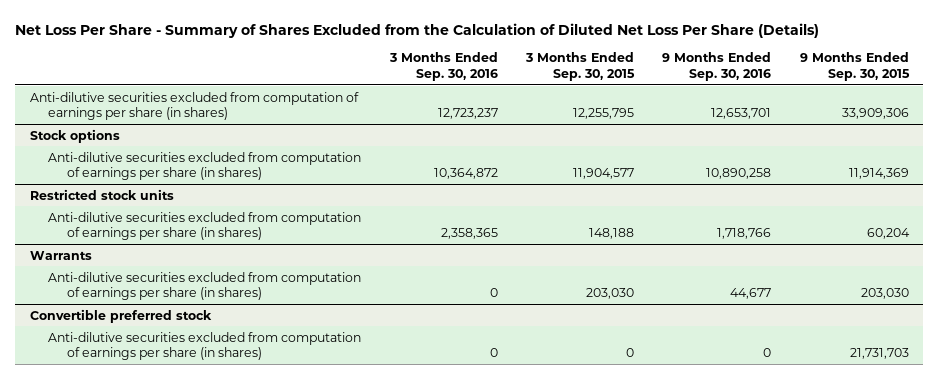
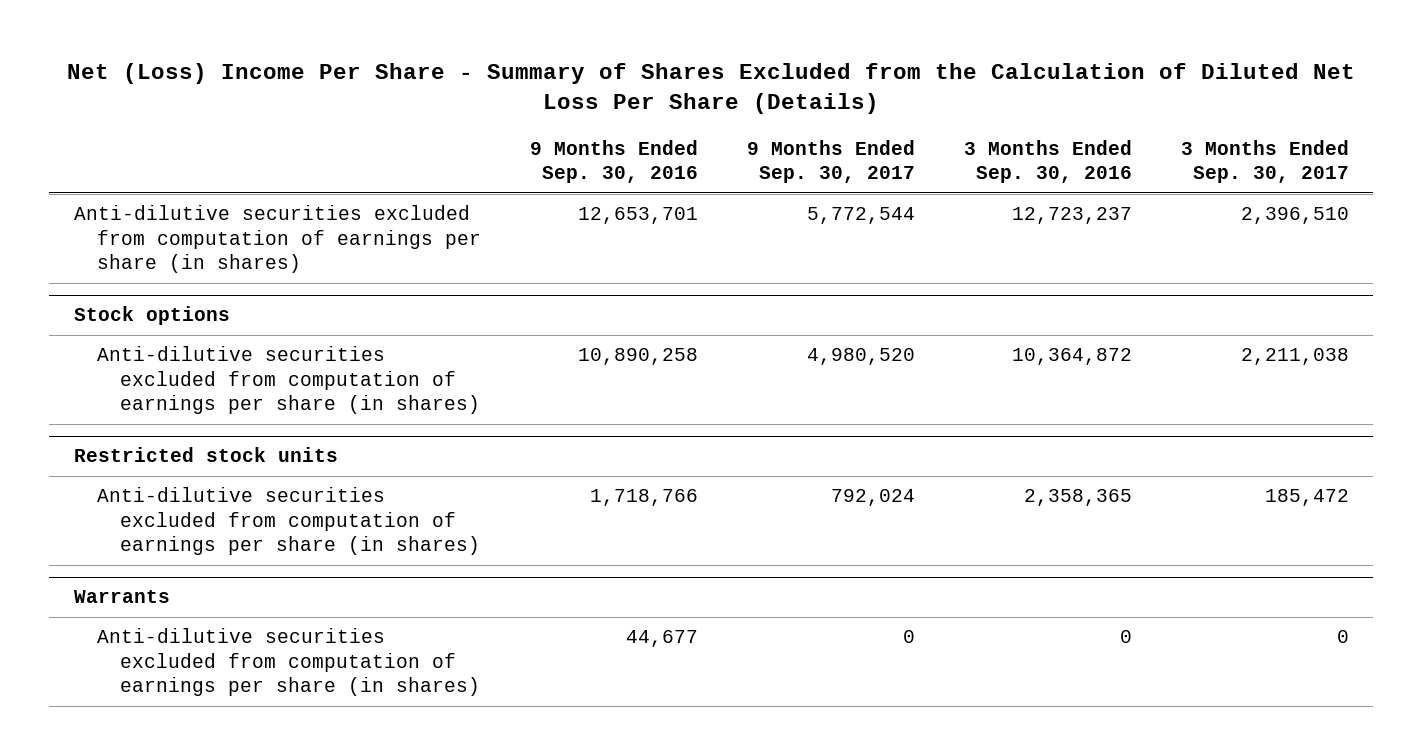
[15,22,820,38] Net Loss Per Share - Summary of Shares Excluded from the Calculation of Diluted Net Loss Per Share (Details) -> [67,63,1356,115] Net (Loss) Income Per Share - Summary of Shares Excluded from the Calculation of Diluted Net Loss Per Share (Details)
[524,52,635,82] 3 Months Ended Sep. 30, 2015 -> none
[799,52,910,82] 9 Months Ended Sep. 30, 2015 -> none
none -> [746,139,915,184] 9 Months Ended Sep. 30, 2017
none -> [1180,139,1349,184] 3 Months Ended Sep. 30, 2017
[29,308,212,323] Convertible preferred stock -> none
[48,331,362,361] Anti-dilutive securities excluded from computation of earnings per share (in shares) -> none

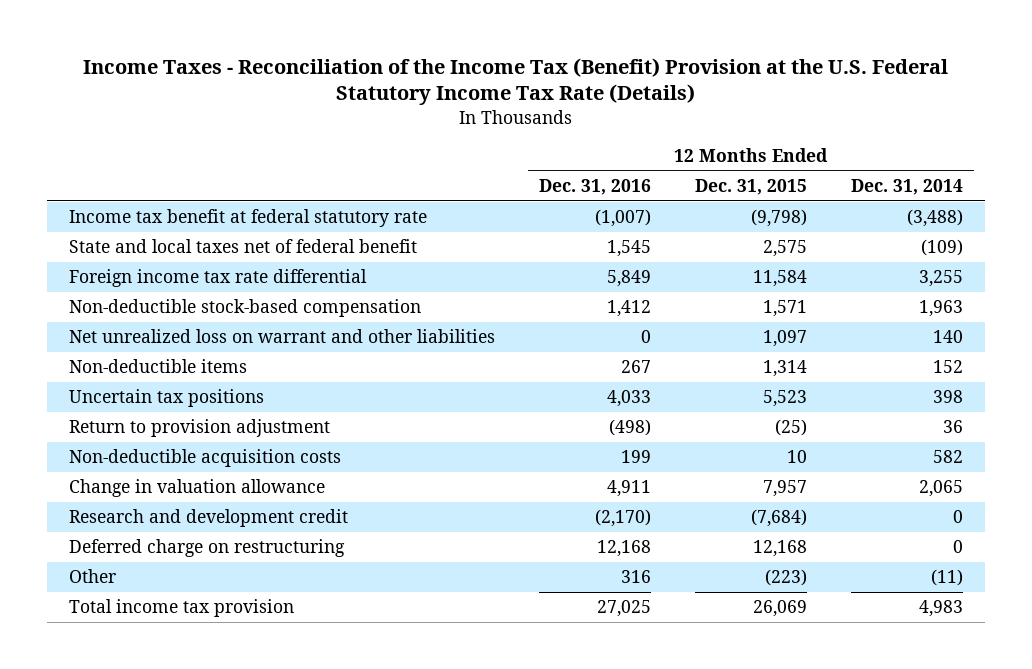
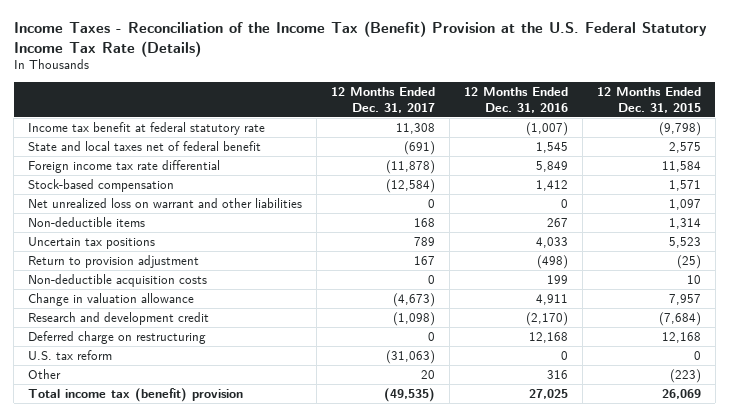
[851,178,964,195] Dec. 31, 2014 -> none
none -> [331,86,436,113] 12 Months Ended Dec. 31, 2017
[68,299,421,318] Non-deductible stock-based compensation -> [28,178,175,192] Stock-based compensation
none -> [28,349,113,360] U.S. tax reform
[68,599,294,618] Total income tax provision -> [28,387,244,402] Total income tax (benefit) provision

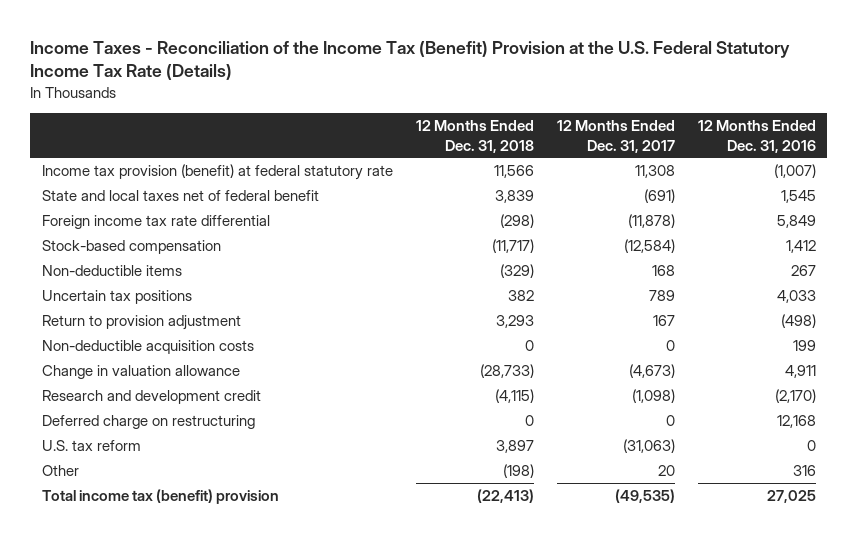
[596,86,701,113] 12 Months Ended Dec. 31, 2015 -> none
none -> [415,120,534,153] 12 Months Ended Dec. 31, 2018
[28,121,266,135] Income tax benefit at federal statutory rate -> [41,163,393,180] Income tax provision (benefit) at federal statutory rate
[28,197,303,208] Net unrealized loss on warrant and other liabilities -> none

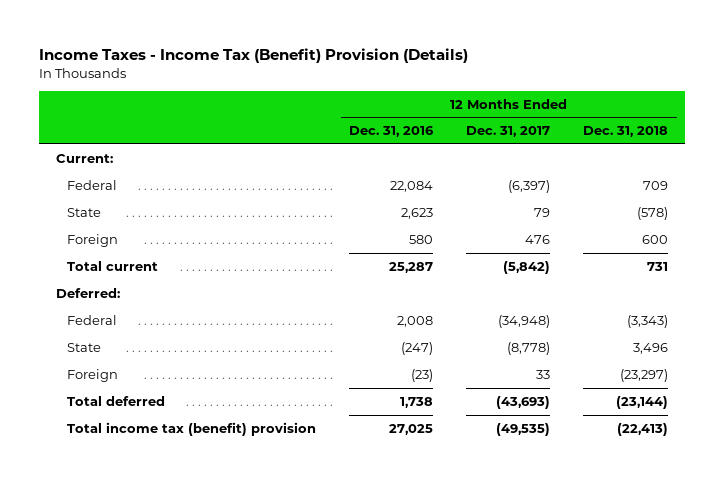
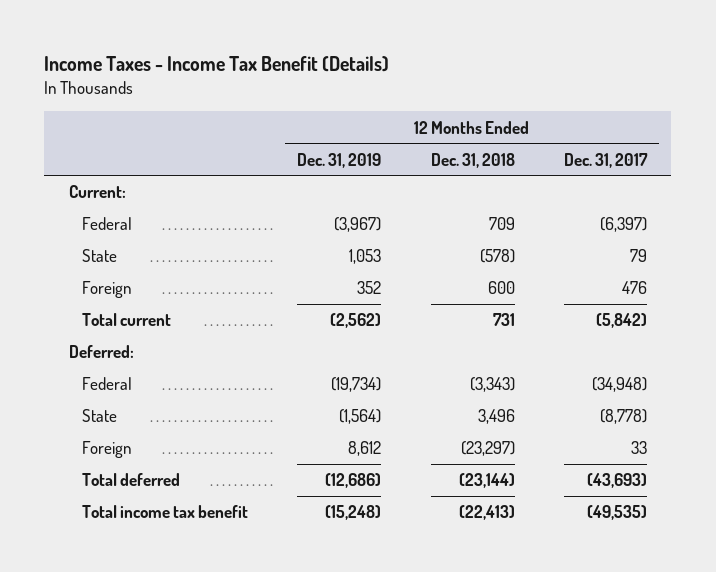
[39,47,469,63] Income Taxes - Income Tax (Benefit) Provision (Details) -> [44,55,390,72] Income Taxes - Income Tax Benefit (Details)
[349,126,435,138] Dec. 31, 2016 -> none
none -> [297,152,382,168] Dec. 31, 2019
[67,421,317,436] Total income tax (benefit) provision -> [82,505,249,519] Total income tax benefit

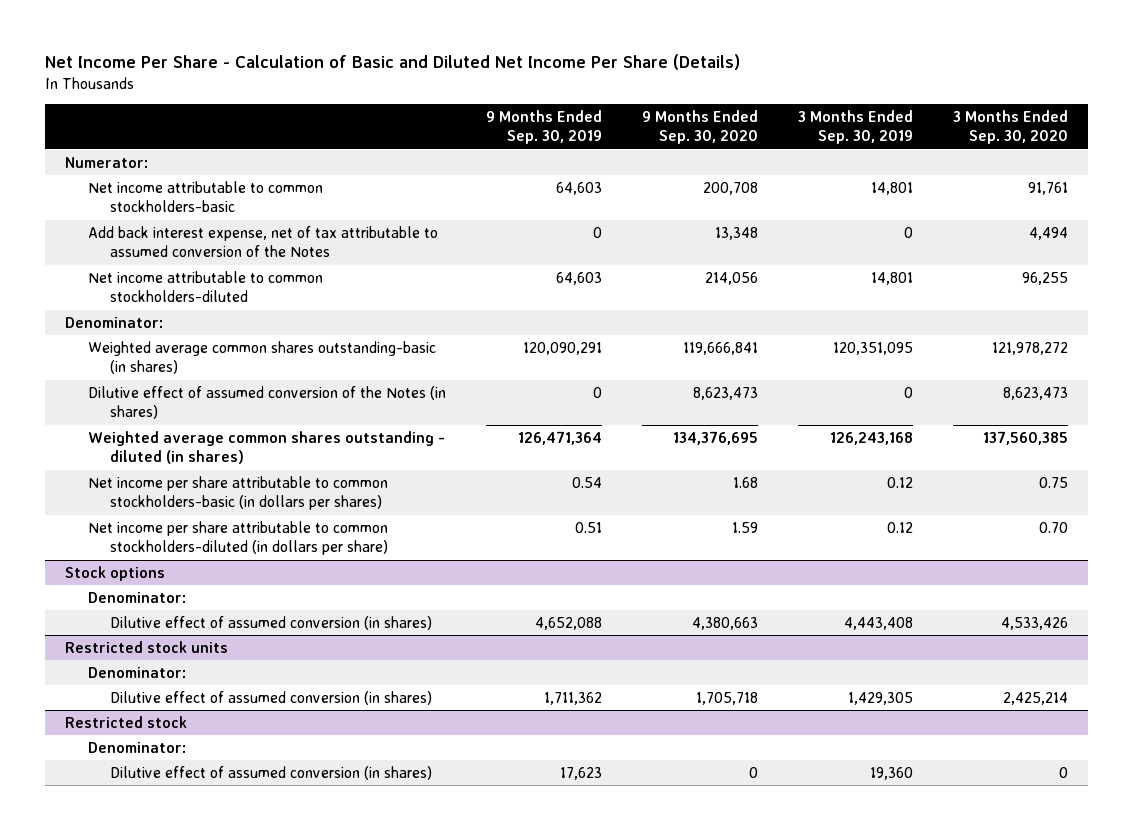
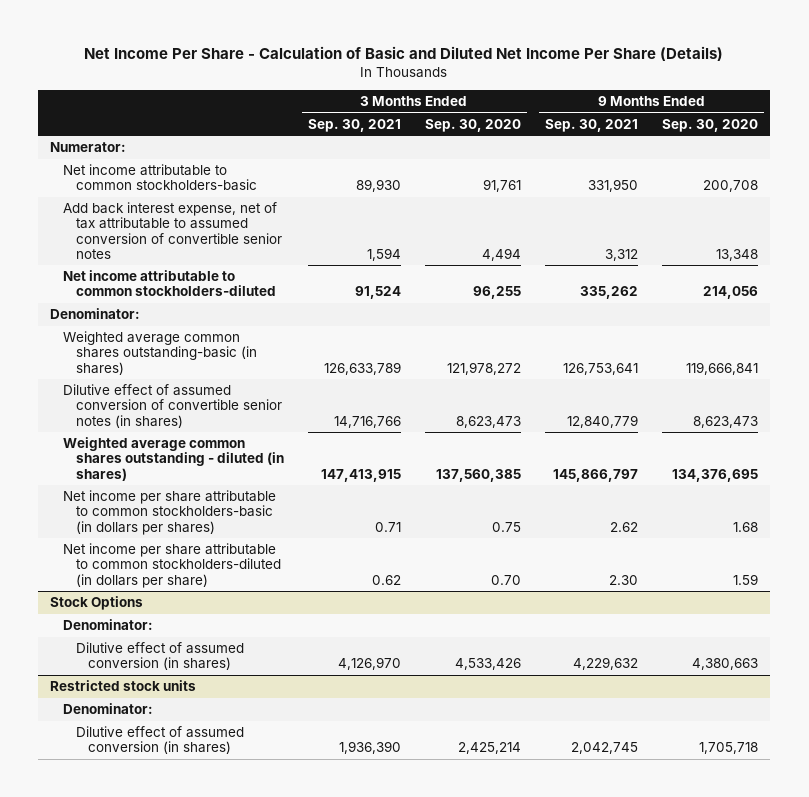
[485,110,602,145] 9 Months Ended Sep. 30, 2019 -> none
[797,110,913,145] 3 Months Ended Sep. 30, 2019 -> none
none -> [307,118,401,132] Sep. 30, 2021
none -> [545,118,639,132] Sep. 30, 2021
[87,225,438,258] Add back interest expense, net of tax attributable to assumed conversion of the Notes -> [63,202,282,259] Add back interest expense, net of tax attributable to assumed conversion of convertible senior notes
[87,385,446,420] Dilutive effect of assumed conversion of the Notes (in shares) -> [63,384,282,428] Dilutive effect of assumed conversion of convertible senior notes (in shares)
[64,565,165,581] Stock options -> [50,596,144,611] Stock Options
[64,715,187,728] Restricted stock -> none
[87,741,186,753] Denominator: -> none
[110,765,433,780] Dilutive effect of assumed conversion (in shares) -> none

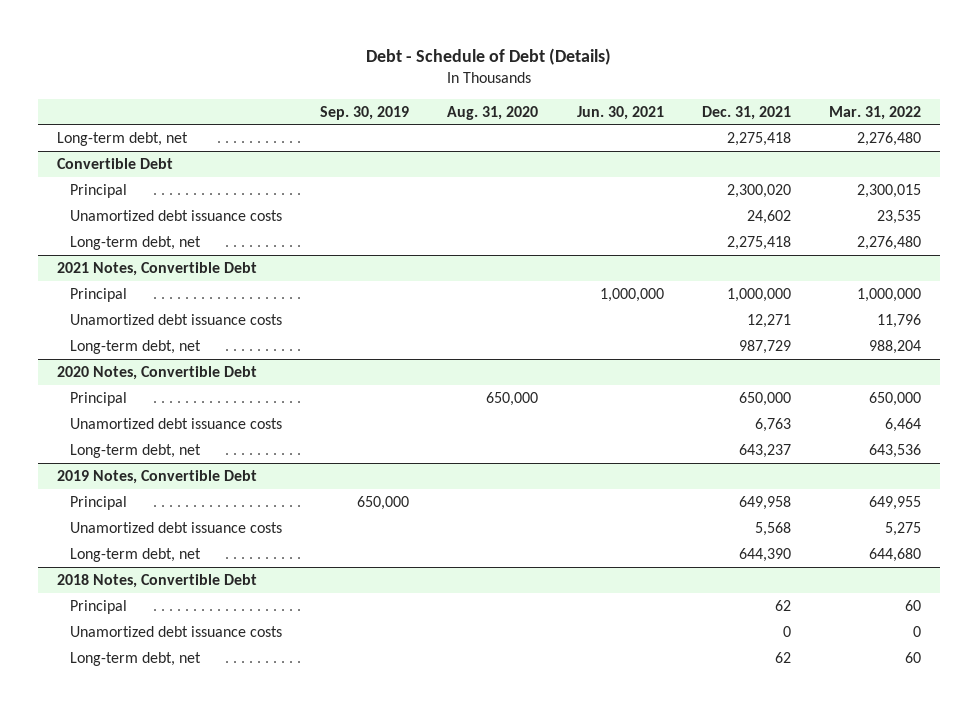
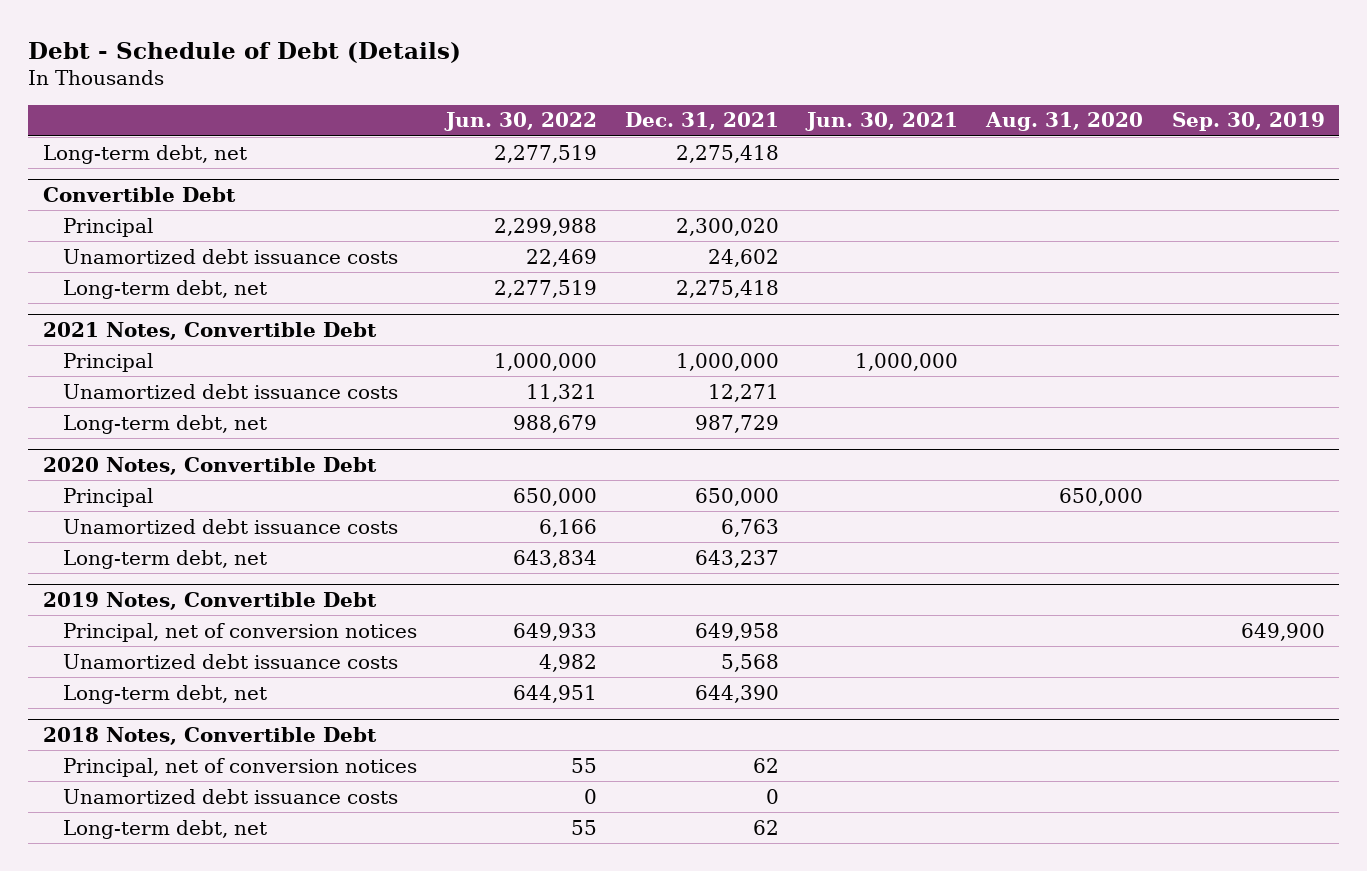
[829,105,922,120] Mar. 31, 2022 -> none
none -> [443,112,597,132] Jun. 30, 2022
[69,495,127,510] Principal -> none
none -> [63,622,418,642] Principal, net of conversion notices
[69,599,127,614] Principal -> none
none -> [63,757,418,777] Principal, net of conversion notices

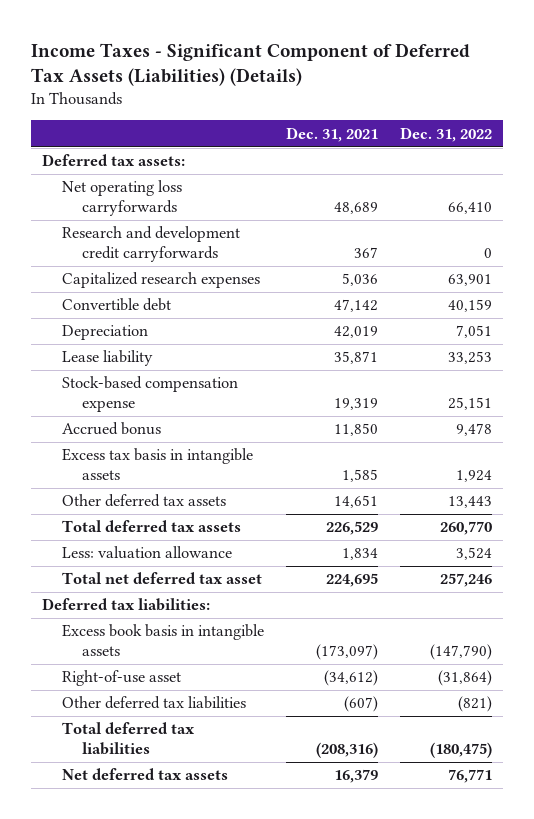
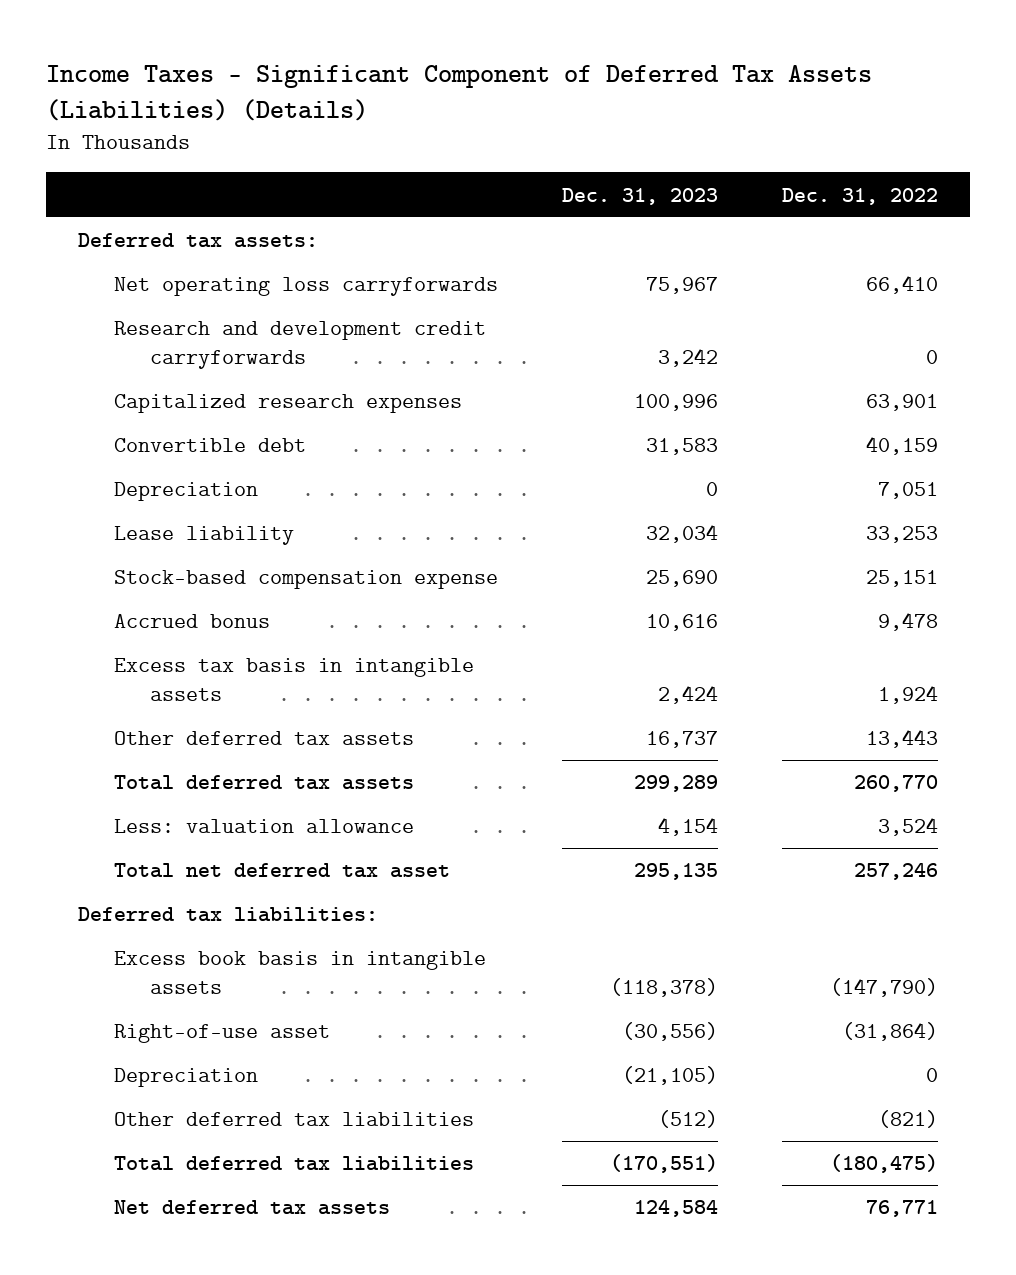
[285,126,378,142] Dec. 31, 2021 -> none
none -> [561,187,718,205] Dec. 31, 2023
none -> [114,1068,259,1088] Depreciation

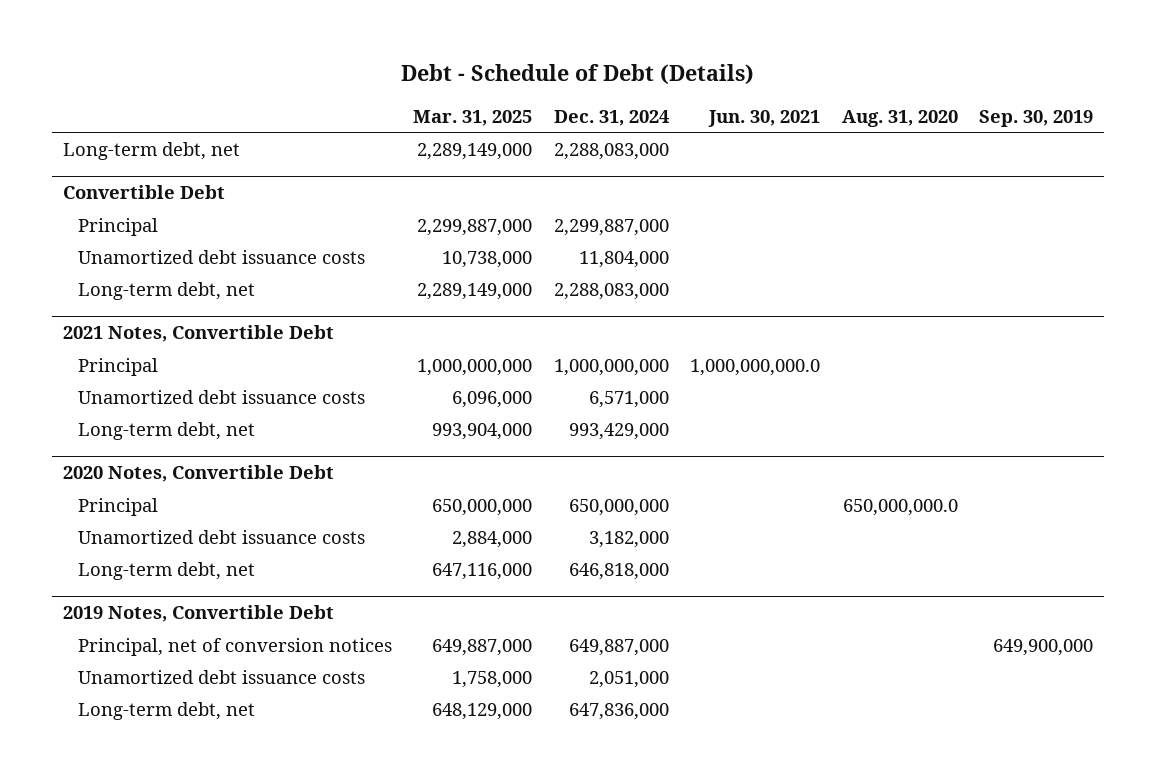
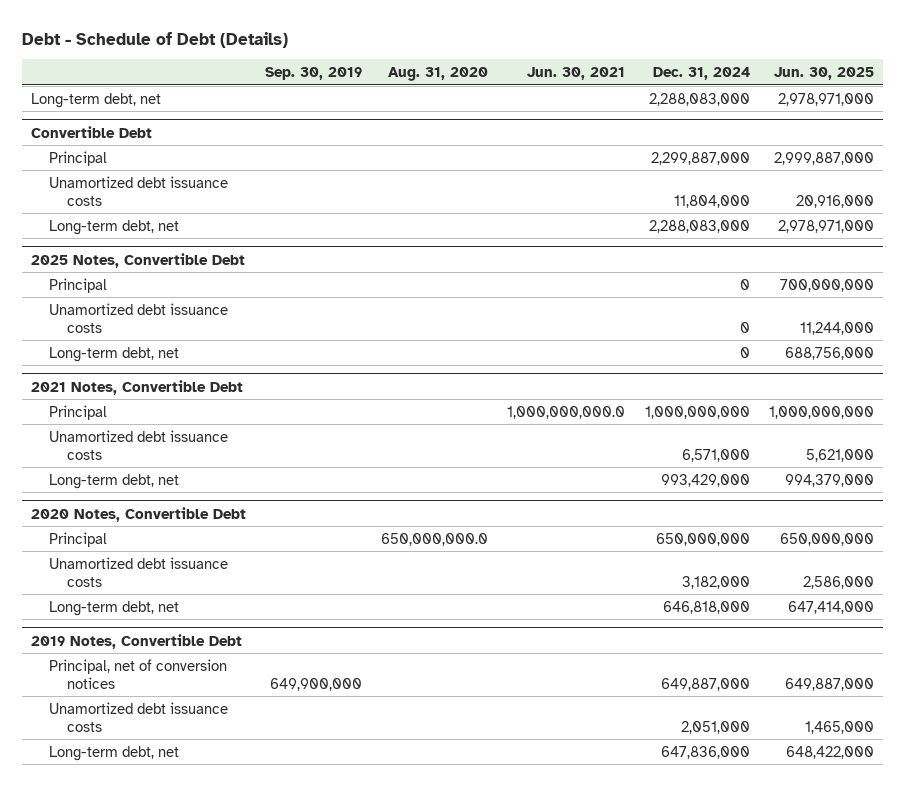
[413,109,533,126] Mar. 31, 2025 -> none
none -> [773,66,874,80] Jun. 30, 2025
none -> [31,252,246,268] 2025 Notes, Convertible Debt
none -> [49,277,108,293] Principal
none -> [49,302,229,333] Unamortized debt issuance costs
none -> [49,346,180,362] Long-term debt, net

